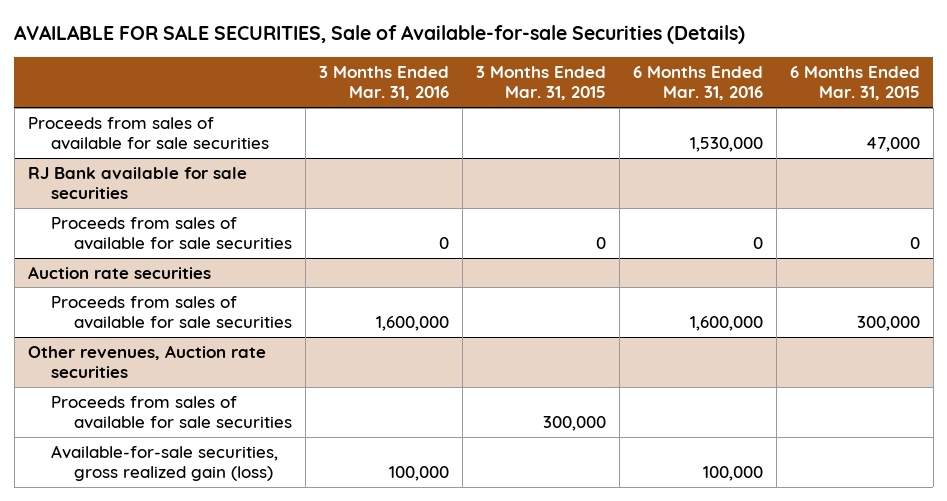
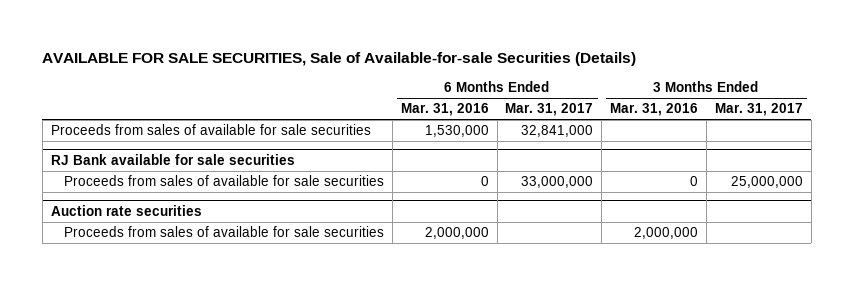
[475,65,606,101] 3 Months Ended Mar. 31, 2015 -> none
[789,65,920,101] 6 Months Ended Mar. 31, 2015 -> none
none -> [505,103,594,117] Mar. 31, 2017
none -> [714,103,803,117] Mar. 31, 2017
[27,344,266,379] Other revenues, Auction rate securities -> none
[50,395,292,430] Proceeds from sales of available for sale securities -> none
[50,444,278,482] Available-for-sale securities, gross realized gain (loss) -> none
[375,316,449,332] 1,600,000 -> [634,227,699,240] 2,000,000
[689,316,763,332] 1,600,000 -> [424,227,489,240] 2,000,000

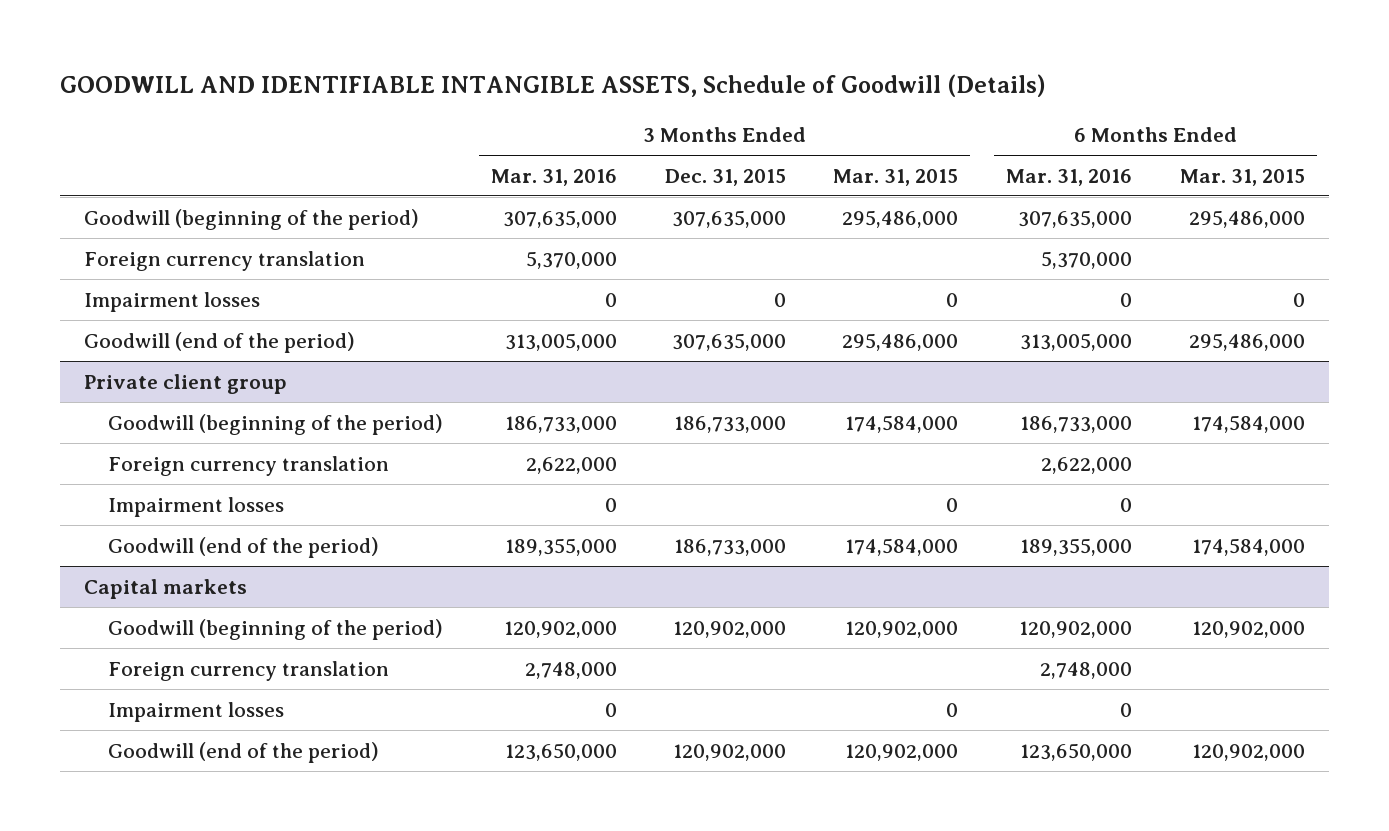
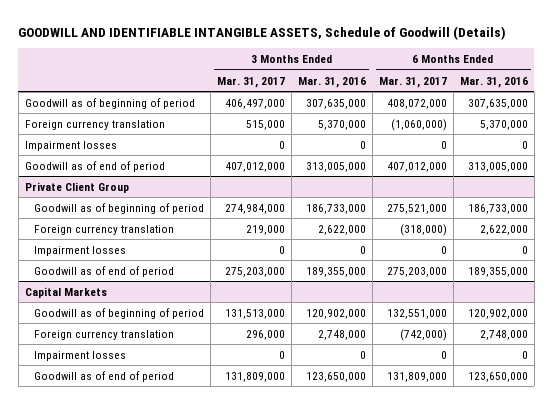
[664,168,786,186] Dec. 31, 2015 -> none
[833,168,959,186] Mar. 31, 2015 -> none
[1179,168,1305,186] Mar. 31, 2015 -> none
none -> [217,76,286,88] Mar. 31, 2017
none -> [378,76,447,88] Mar. 31, 2017
[84,208,420,230] Goodwill (beginning of the period) -> [24,97,195,109] Goodwill as of beginning of period
[84,331,356,353] Goodwill (end of the period) -> [24,160,165,172] Goodwill as of end of period
[84,373,288,394] Private client group -> [24,181,129,193] Private Client Group
[107,413,443,435] Goodwill (beginning of the period) -> [34,202,205,214] Goodwill as of beginning of period
[107,536,379,558] Goodwill (end of the period) -> [34,265,175,277] Goodwill as of end of period
[84,578,248,599] Capital markets -> [24,286,107,298] Capital Markets
[107,618,443,640] Goodwill (beginning of the period) -> [34,307,205,319] Goodwill as of beginning of period
[107,741,379,763] Goodwill (end of the period) -> [34,370,175,382] Goodwill as of end of period

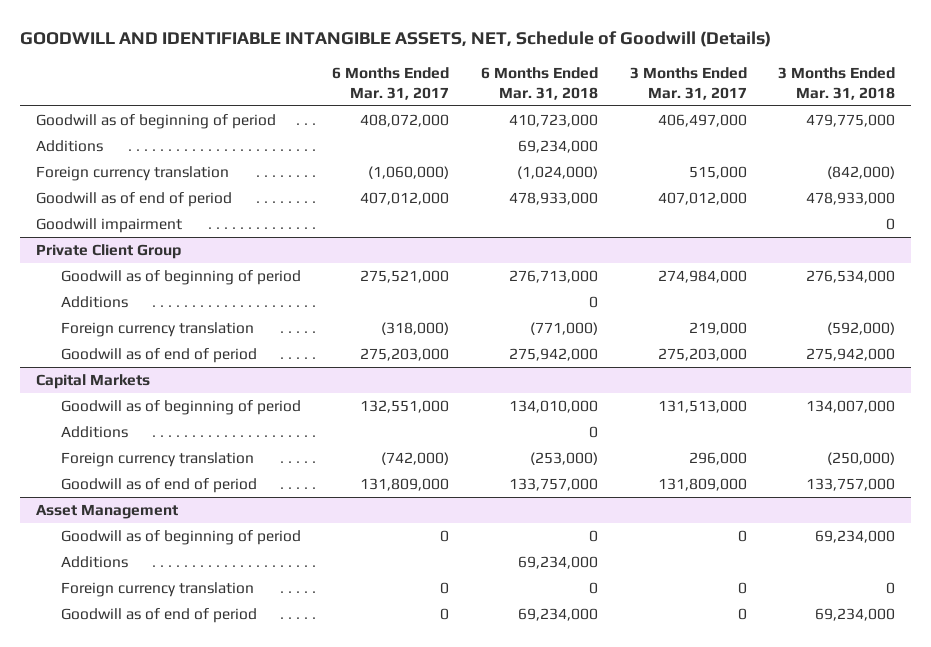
[18,25,507,40] GOODWILL AND IDENTIFIABLE INTANGIBLE ASSETS, Schedule of Goodwill (Details) -> [20,31,772,48] GOODWILL AND IDENTIFIABLE INTANGIBLE ASSETS, NET, Schedule of Goodwill (Details)
[297,76,366,88] Mar. 31, 2016 -> none
[459,76,528,88] Mar. 31, 2016 -> none
none -> [480,66,598,100] 6 Months Ended Mar. 31, 2018
none -> [778,66,896,100] 3 Months Ended Mar. 31, 2018
none -> [36,140,104,153] Additions
[24,140,117,151] Impairment losses -> none
none -> [36,218,183,234] Goodwill impairment
none -> [60,296,128,309] Additions
[34,245,127,256] Impairment losses -> none
none -> [60,426,128,439] Additions
[34,350,127,361] Impairment losses -> none
none -> [36,504,179,520] Asset Management
none -> [60,530,301,546] Goodwill as of beginning of period
none -> [60,556,128,569] Additions
none -> [60,582,254,598] Foreign currency translation
none -> [60,608,257,624] Goodwill as of end of period

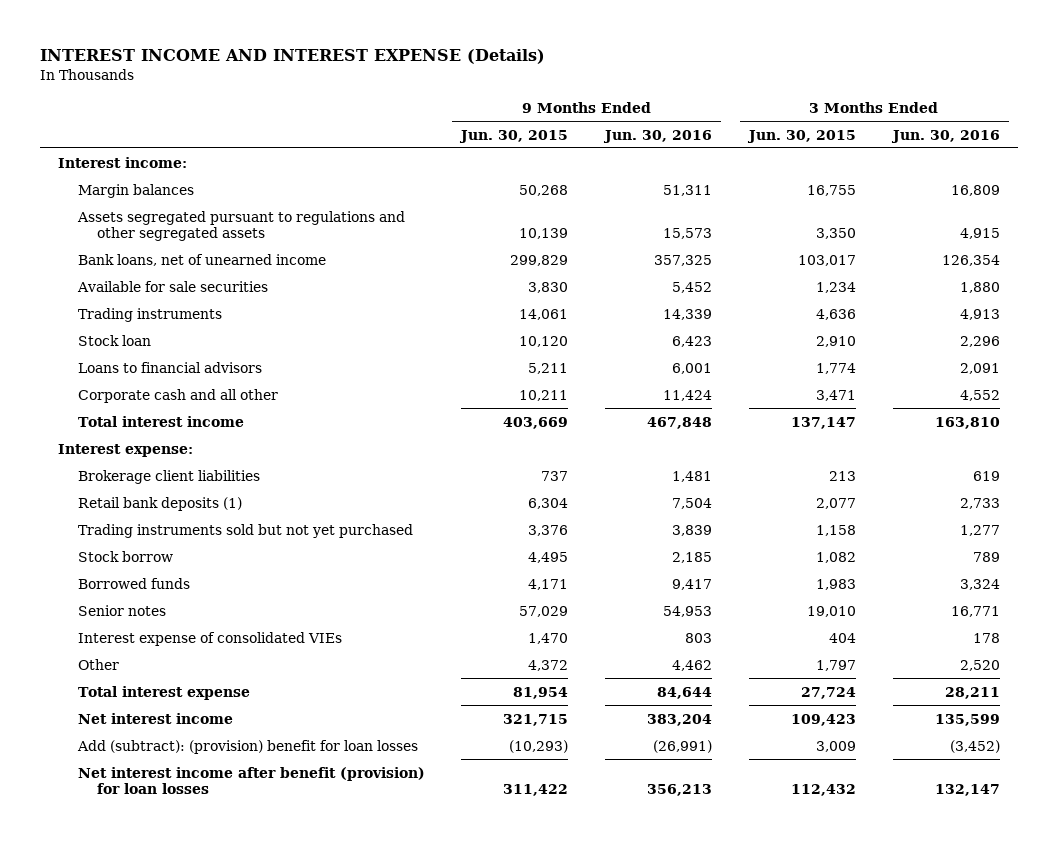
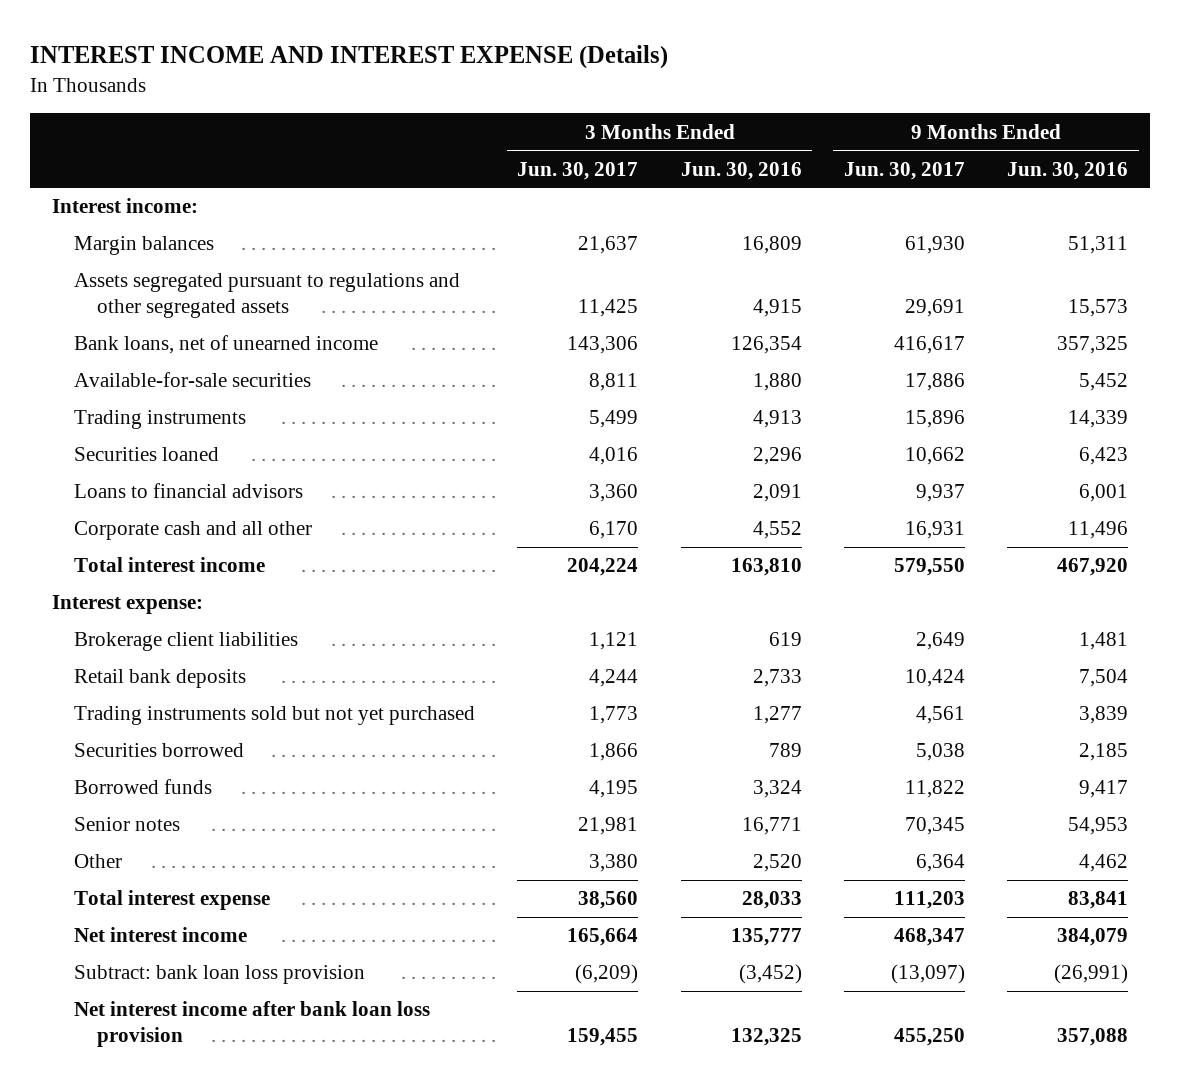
[459,129,569,143] Jun. 30, 2015 -> none
[746,129,856,143] Jun. 30, 2015 -> none
none -> [517,161,639,180] Jun. 30, 2017
none -> [844,161,966,180] Jun. 30, 2017
[76,280,268,292] Available for sale securities -> [74,372,312,388] Available-for-sale securities
[77,334,151,346] Stock loan -> [74,447,220,462] Securities loaned
[663,389,713,401] 11,424 -> [1068,521,1129,540] 11,496
[647,416,713,429] 467,848 -> [1057,558,1129,577] 467,920
[77,496,242,511] Retail bank deposits (1) -> [74,669,247,689] Retail bank deposits
[77,550,173,562] Stock borrow -> [74,743,245,758] Securities borrowed
[77,631,342,646] Interest expense of consolidated VIEs -> none
[657,686,713,699] 84,644 -> [1068,891,1129,910] 83,841
[944,686,1000,699] 28,211 -> [741,891,802,910] 28,033
[647,713,713,726] 383,204 -> [1057,928,1129,947] 384,079
[934,713,1000,726] 135,599 -> [730,928,802,947] 135,777
[76,739,418,754] Add (subtract): (provision) benefit for loan losses -> [74,965,366,985] Subtract: bank loan loss provision
[77,766,425,794] Net interest income after benefit (provision) for loan losses -> [74,1001,431,1048] Net interest income after bank loan loss provision
[647,783,713,796] 356,213 -> [1057,1028,1129,1047] 357,088
[934,783,1000,796] 132,147 -> [730,1028,802,1047] 132,325

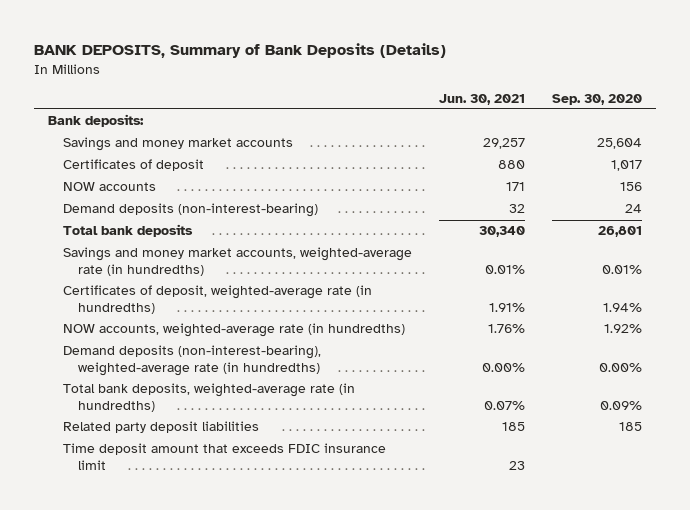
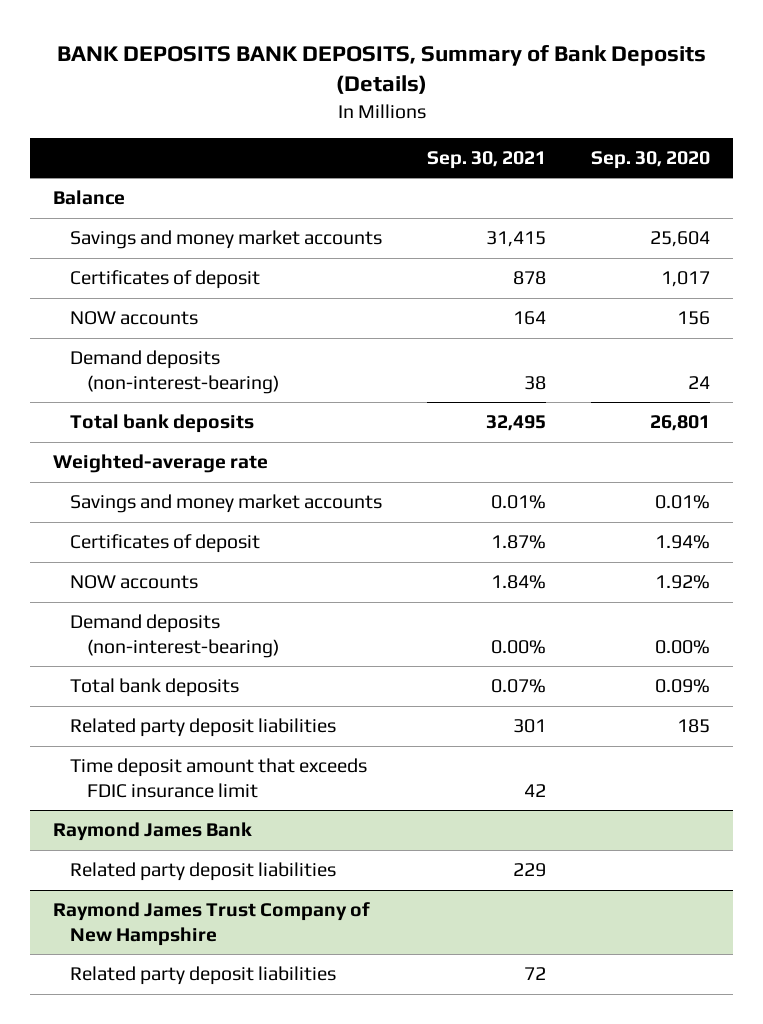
[34,43,447,59] BANK DEPOSITS, Summary of Bank Deposits (Details) -> [56,44,706,95] BANK DEPOSITS BANK DEPOSITS, Summary of Bank Deposits (Details)
[438,93,525,105] Jun. 30, 2021 -> none
none -> [427,150,547,169] Sep. 30, 2021
[47,114,144,128] Bank deposits: -> [52,190,125,206] Balance
none -> [52,454,268,474] Weighted-average rate
[62,247,412,276] Savings and money market accounts, weighted-average rate (in hundredths) -> [69,494,382,514] Savings and money market accounts
[62,285,372,314] Certificates of deposit, weighted-average rate (in hundredths) -> [69,534,260,554] Certificates of deposit
[62,323,405,338] NOW accounts, weighted-average rate (in hundredths) -> [69,575,198,590] NOW accounts
[62,345,321,376] Demand deposits (non-interest-bearing), weighted-average rate (in hundredths) -> [69,614,280,658] Demand deposits (non-interest-bearing)
[62,383,355,412] Total bank deposits, weighted-average rate (in hundredths) -> [69,678,239,698] Total bank deposits
none -> [52,822,252,842] Raymond James Bank
none -> [69,862,336,882] Related party deposit liabilities
none -> [52,902,370,946] Raymond James Trust Company of New Hampshire
none -> [69,966,336,986] Related party deposit liabilities

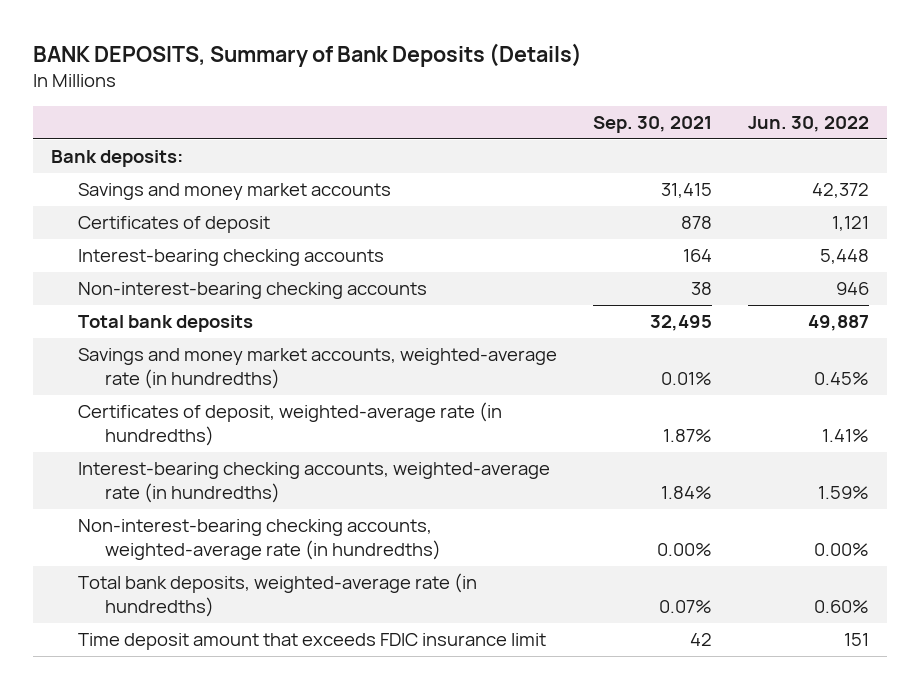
[56,44,706,95] BANK DEPOSITS BANK DEPOSITS, Summary of Bank Deposits (Details) -> [33,42,583,67] BANK DEPOSITS, Summary of Bank Deposits (Details)
[591,150,711,169] Sep. 30, 2020 -> none
none -> [747,116,869,133] Jun. 30, 2022
[52,190,125,206] Balance -> [50,150,183,168] Bank deposits:
[69,311,198,326] NOW accounts -> [78,249,385,267] Interest-bearing checking accounts
[69,350,280,394] Demand deposits (non-interest-bearing) -> [78,282,428,300] Non-interest-bearing checking accounts
[52,454,268,474] Weighted-average rate -> none
[69,718,336,738] Related party deposit liabilities -> none
[69,494,382,514] Savings and money market accounts -> [78,348,558,390] Savings and money market accounts, weighted-average rate (in hundredths)
[69,534,260,554] Certificates of deposit -> [78,402,503,447] Certificates of deposit, weighted-average rate (in hundredths)
[69,575,198,590] NOW accounts -> [78,462,551,504] Interest-bearing checking accounts, weighted-average rate (in hundredths)
[69,614,280,658] Demand deposits (non-interest-bearing) -> [78,519,442,561] Non-interest-bearing checking accounts, weighted-average rate (in hundredths)
[69,678,239,698] Total bank deposits -> [78,573,478,618] Total bank deposits, weighted-average rate (in hundredths)
[52,822,252,842] Raymond James Bank -> none
[69,862,336,882] Related party deposit liabilities -> none
[52,902,370,946] Raymond James Trust Company of New Hampshire -> none
[69,966,336,986] Related party deposit liabilities -> none

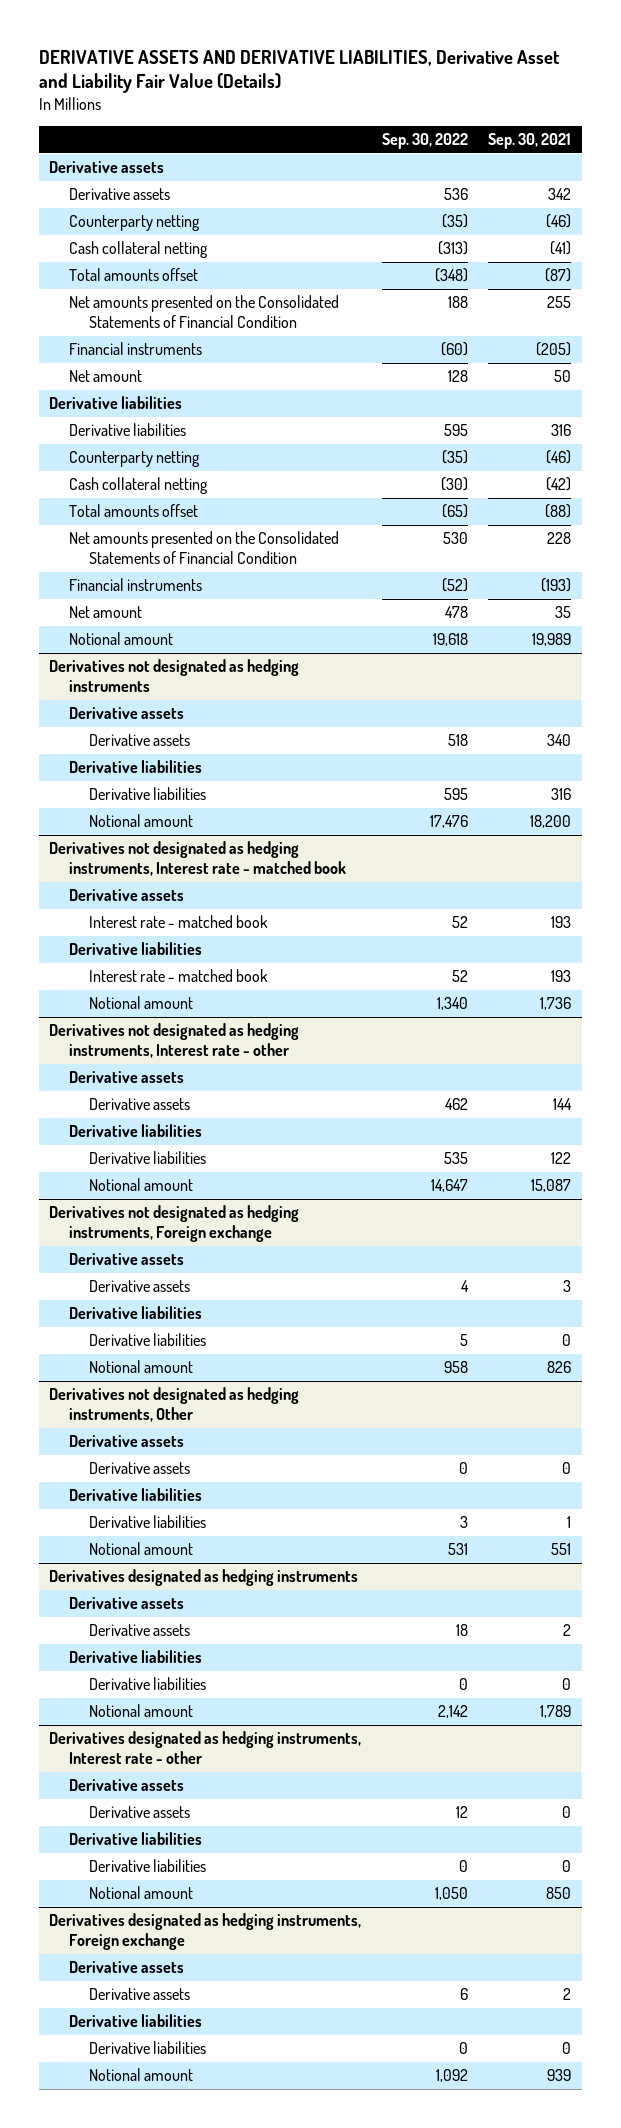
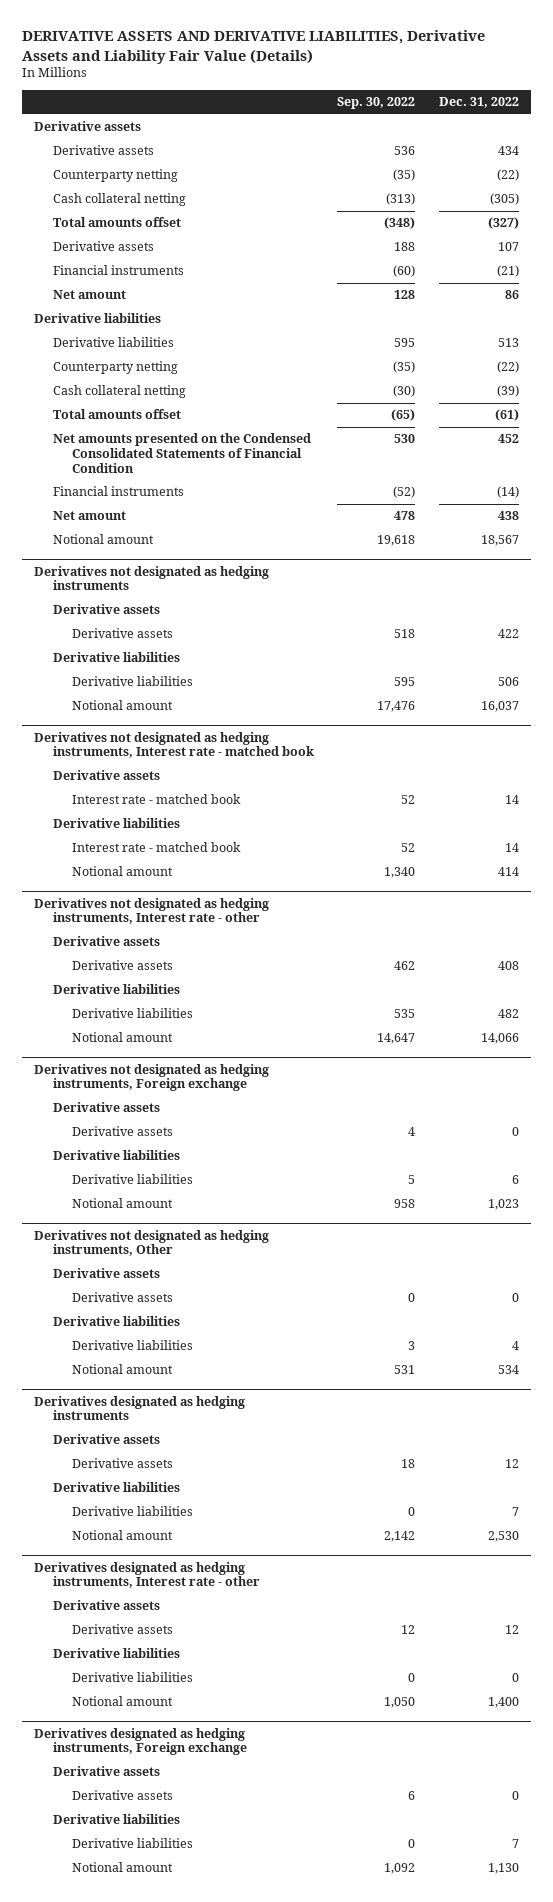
[38,49,560,94] DERIVATIVE ASSETS AND DERIVATIVE LIABILITIES, Derivative Asset and Liability Fair Value (Details) -> [22,30,486,64] DERIVATIVE ASSETS AND DERIVATIVE LIABILITIES, Derivative Assets and Liability Fair Value (Details)
[488,133,572,150] Sep. 30, 2021 -> none
none -> [438,97,519,109] Dec. 31, 2022
[69,295,340,329] Net amounts presented on the Consolidated Statements of Financial Condition -> [52,241,154,252] Derivative assets
[69,531,340,565] Net amounts presented on the Consolidated Statements of Financial Condition -> [52,433,311,473] Net amounts presented on the Condensed Consolidated Statements of Financial Condition

